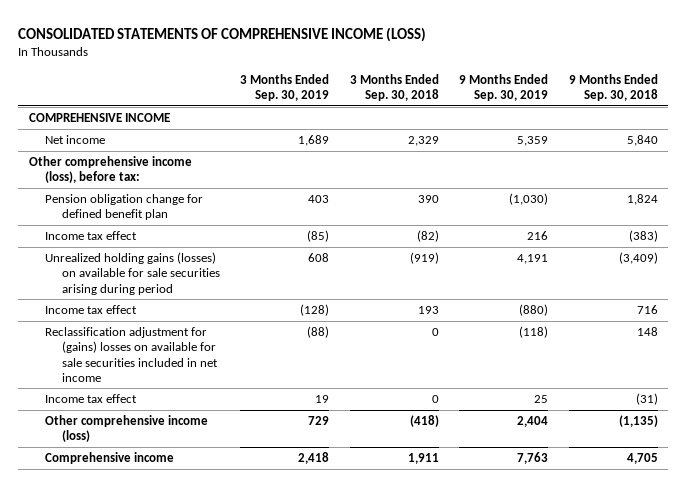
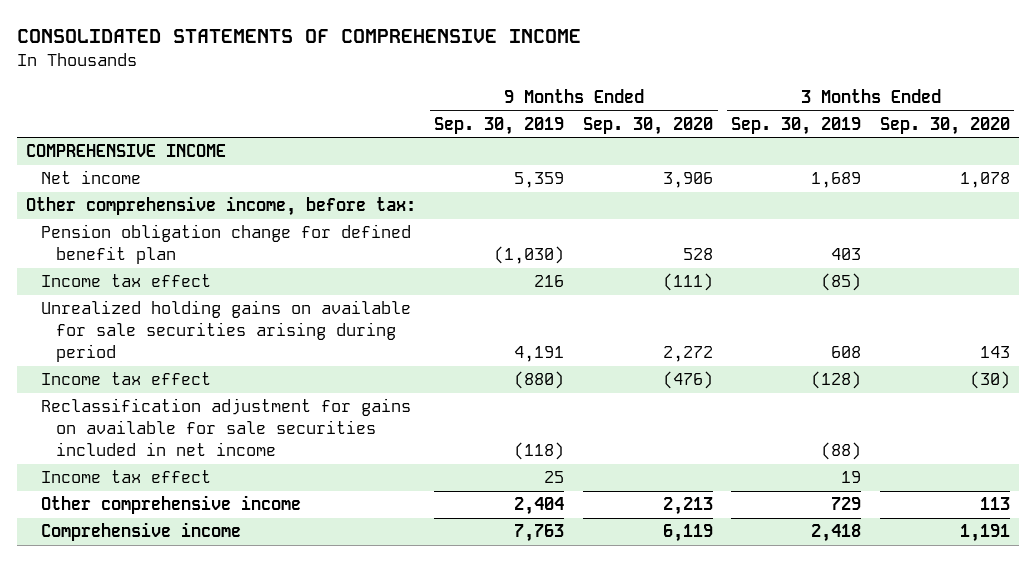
[18,26,427,42] CONSOLIDATED STATEMENTS OF COMPREHENSIVE INCOME (LOSS) -> [16,29,581,44] CONSOLIDATED STATEMENTS OF COMPREHENSIVE INCOME
[349,74,439,102] 3 Months Ended Sep. 30, 2018 -> none
[568,74,658,102] 9 Months Ended Sep. 30, 2018 -> none
none -> [582,116,713,135] Sep. 30, 2020
none -> [879,116,1010,135] Sep. 30, 2020
[28,155,192,184] Other comprehensive income (loss), before tax: -> [25,196,416,217] Other comprehensive income, before tax:
[45,251,220,295] Unrealized holding gains (losses) on available for sale securities arising during period -> [41,300,412,363] Unrealized holding gains on available for sale securities arising during period
[45,326,218,382] Reclassification adjustment for (gains) losses on available for sale securities included in net income -> [41,398,412,457] Reclassification adjustment for gains on available for sale securities included in net income
[45,414,209,443] Other comprehensive income (loss) -> [41,495,302,515] Other comprehensive income

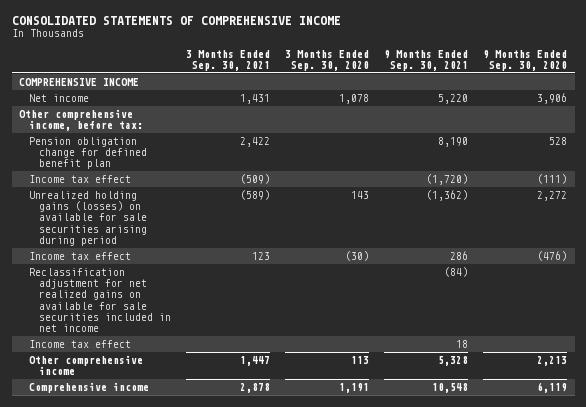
[434,116,565,135] Sep. 30, 2019 -> none
[731,116,862,135] Sep. 30, 2019 -> none
none -> [185,49,270,71] 3 Months Ended Sep. 30, 2021
none -> [384,49,469,71] 9 Months Ended Sep. 30, 2021
[41,300,412,363] Unrealized holding gains on available for sale securities arising during period -> [29,190,147,246] Unrealized holding gains (losses) on available for sale securities arising during period
[41,398,412,457] Reclassification adjustment for gains on available for sale securities included in net income -> [29,267,171,332] Reclassification adjustment for net realized gains on available for sale securities included in net income

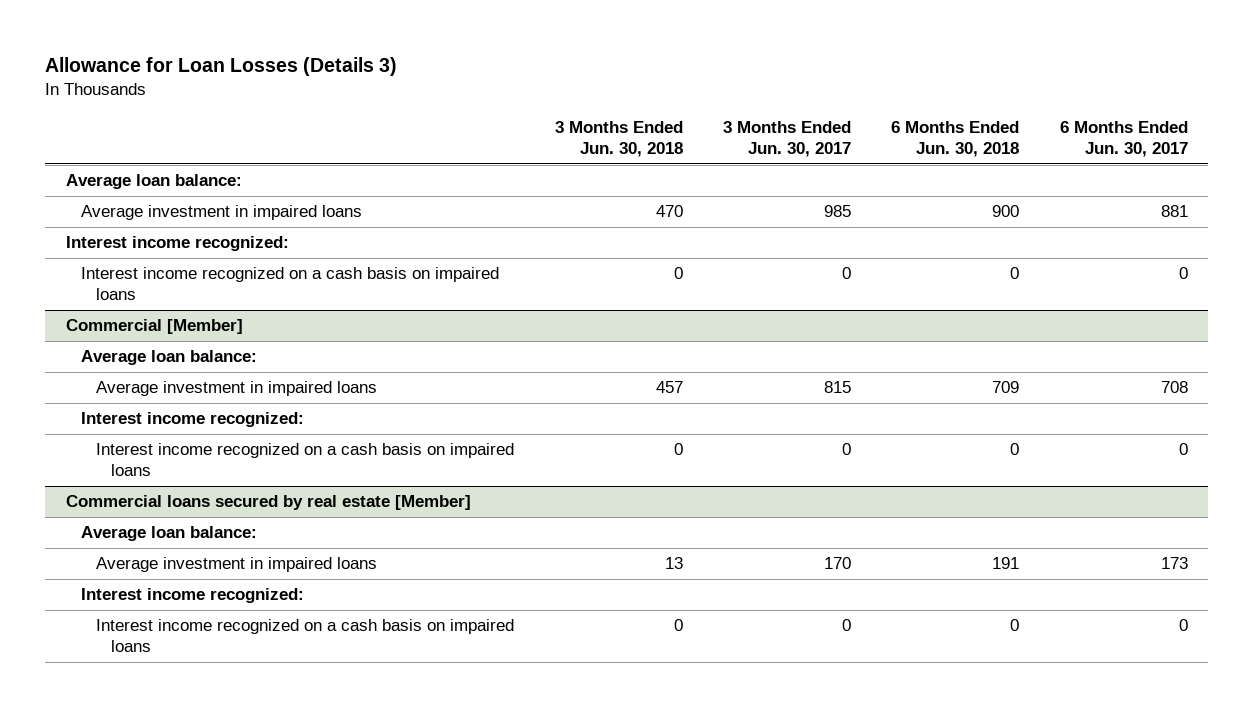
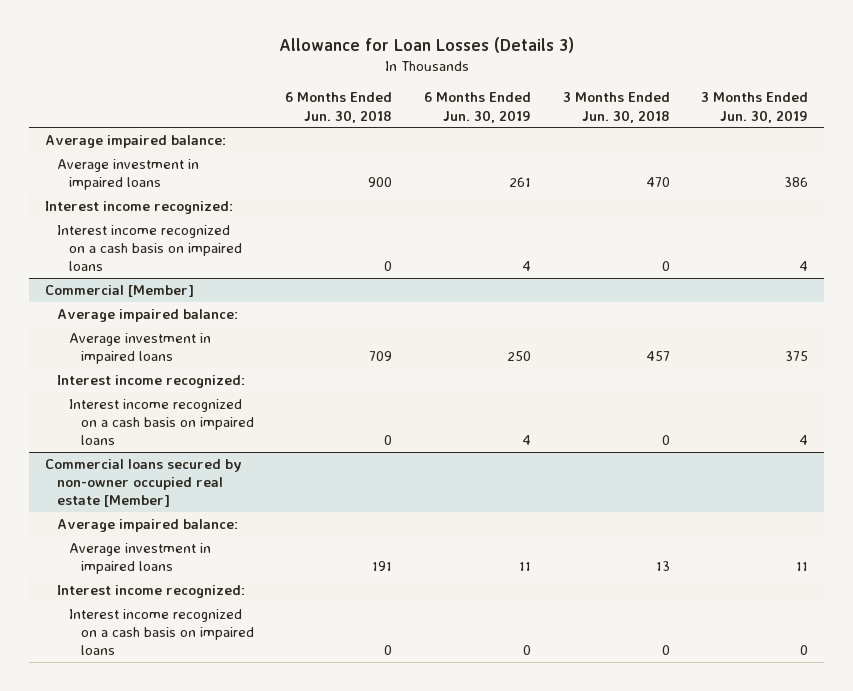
[722,121,851,158] 3 Months Ended Jun. 30, 2017 -> none
[1059,121,1188,158] 6 Months Ended Jun. 30, 2017 -> none
none -> [424,92,532,123] 6 Months Ended Jun. 30, 2019
none -> [701,92,809,123] 3 Months Ended Jun. 30, 2019
[65,174,242,190] Average loan balance: -> [44,134,226,148] Average impaired balance:
[80,350,257,366] Average loan balance: -> [56,308,238,322] Average impaired balance:
[65,495,471,511] Commercial loans secured by real estate [Member] -> [44,458,242,508] Commercial loans secured by non-owner occupied real estate [Member]
[80,526,257,542] Average loan balance: -> [56,518,238,532] Average impaired balance:

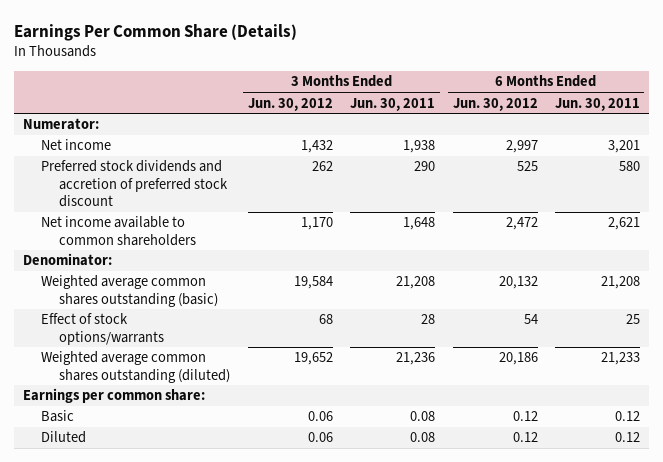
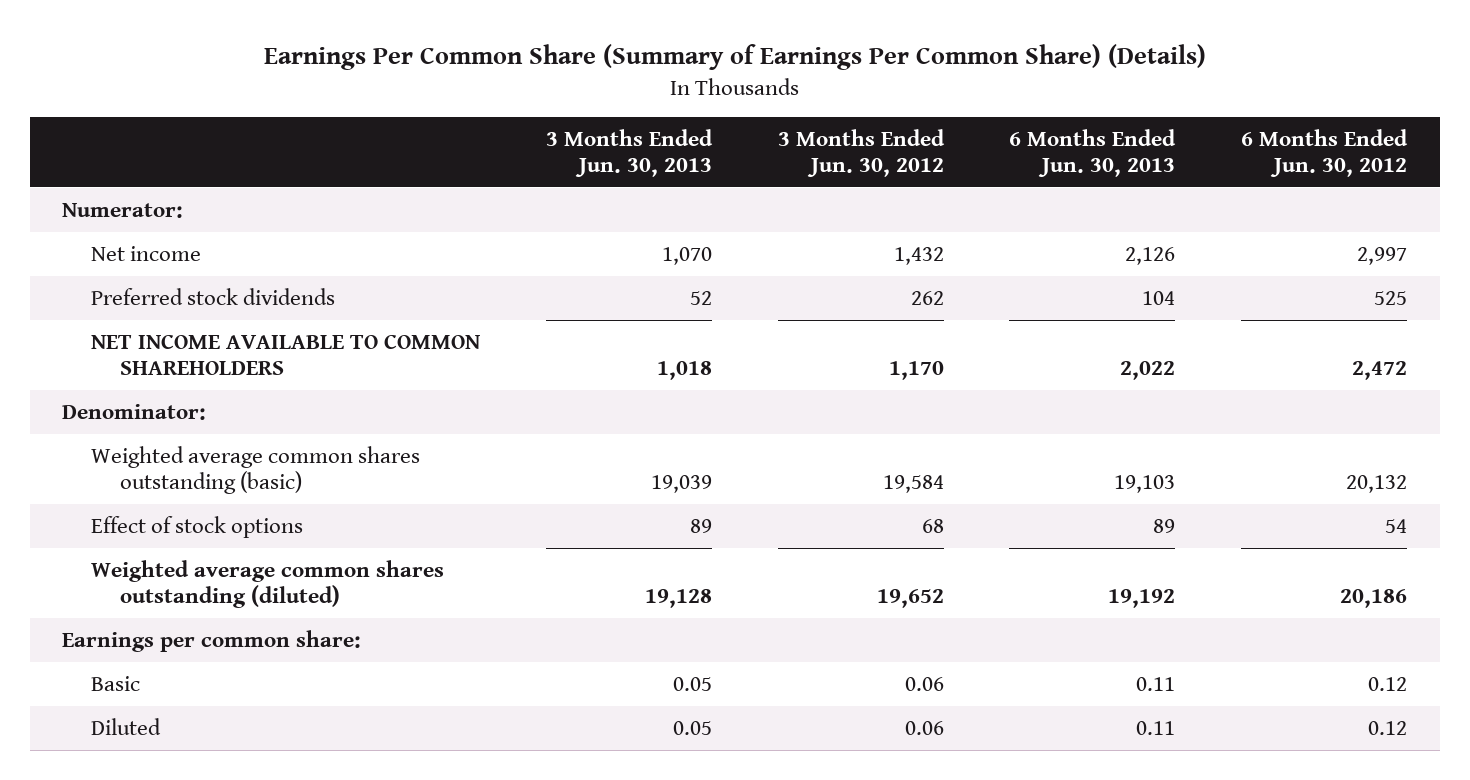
[13,23,297,41] Earnings Per Common Share (Details) -> [263,44,1206,71] Earnings Per Common Share (Summary of Earnings Per Common Share) (Details)
[350,97,436,111] Jun. 30, 2011 -> none
[555,97,641,111] Jun. 30, 2011 -> none
none -> [546,128,714,177] 3 Months Ended Jun. 30, 2013
none -> [1009,128,1177,177] 6 Months Ended Jun. 30, 2013
[41,160,229,208] Preferred stock dividends and accretion of preferred stock discount -> [91,287,336,305] Preferred stock dividends
[41,216,197,246] Net income available to common shareholders -> [91,333,481,376] NET INCOME AVAILABLE TO COMMON SHAREHOLDERS
[41,313,165,345] Effect of stock options/warrants -> [91,515,304,538] Effect of stock options

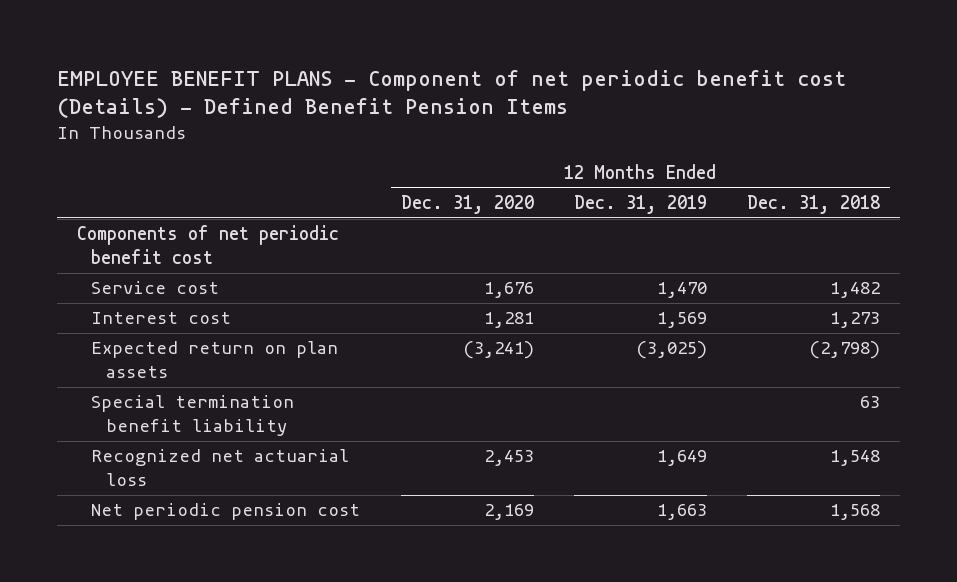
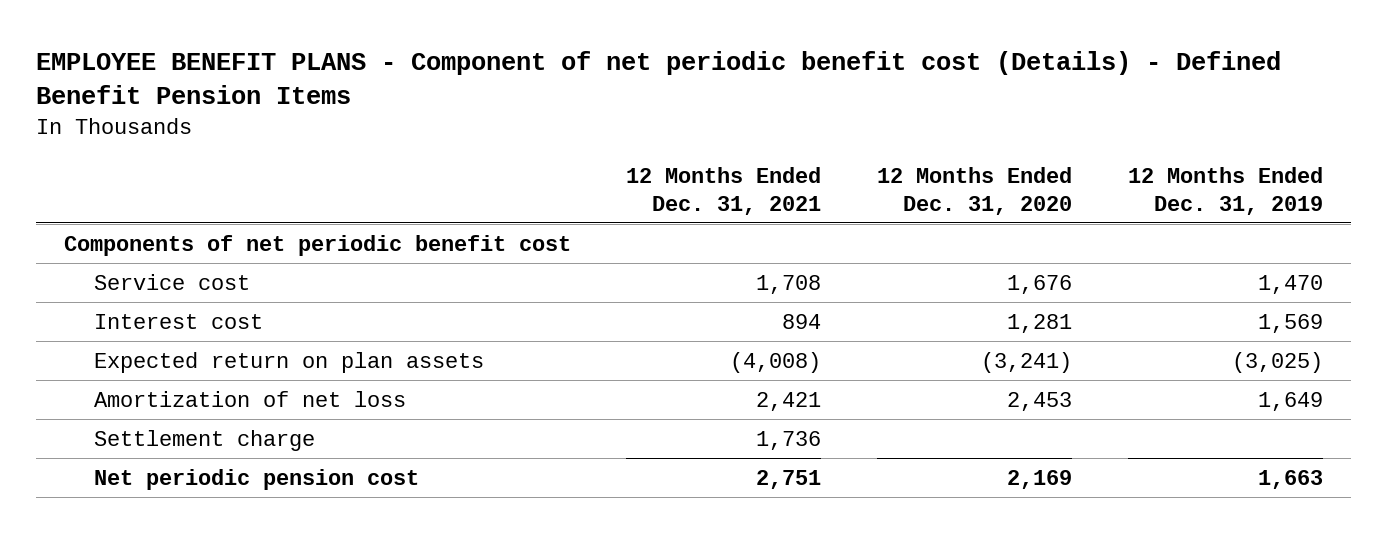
[747,195,881,215] Dec. 31, 2018 -> none
none -> [626,167,822,215] 12 Months Ended Dec. 31, 2021
[91,395,295,436] Special termination benefit liability -> none
[91,449,350,486] Recognized net actuarial loss -> [94,390,407,407] Amortization of net loss
none -> [94,429,316,451] Settlement charge

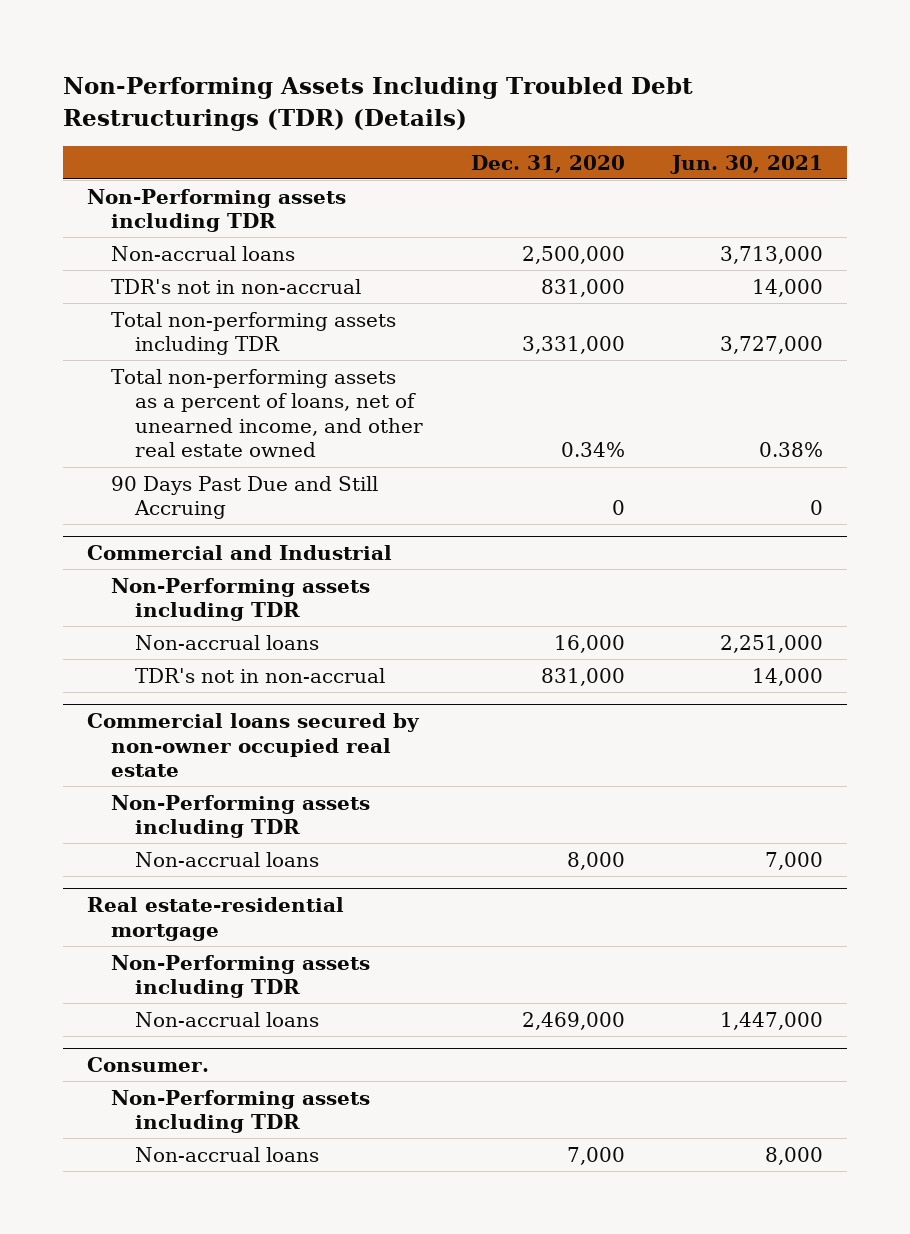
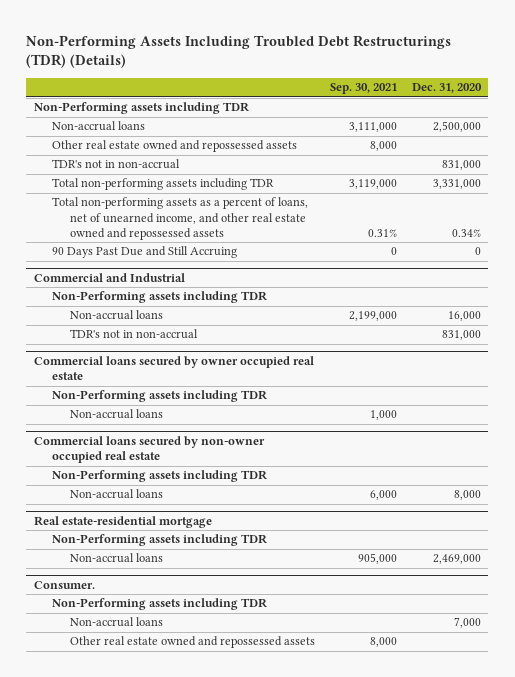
[670,154,824,174] Jun. 30, 2021 -> none
none -> [330,83,398,95] Sep. 30, 2021
none -> [52,140,298,153] Other real estate owned and repossessed assets
[111,368,424,458] Total non-performing assets as a percent of loans, net of unearned income, and other real estate owned -> [52,197,309,240] Total non-performing assets as a percent of loans, net of unearned income, and other real estate owned and repossessed assets
none -> [33,356,314,381] Commercial loans secured by owner occupied real estate
none -> [52,390,268,403] Non-Performing assets including TDR
none -> [70,409,164,420] Non-accrual loans
none -> [70,636,316,649] Other real estate owned and repossessed assets

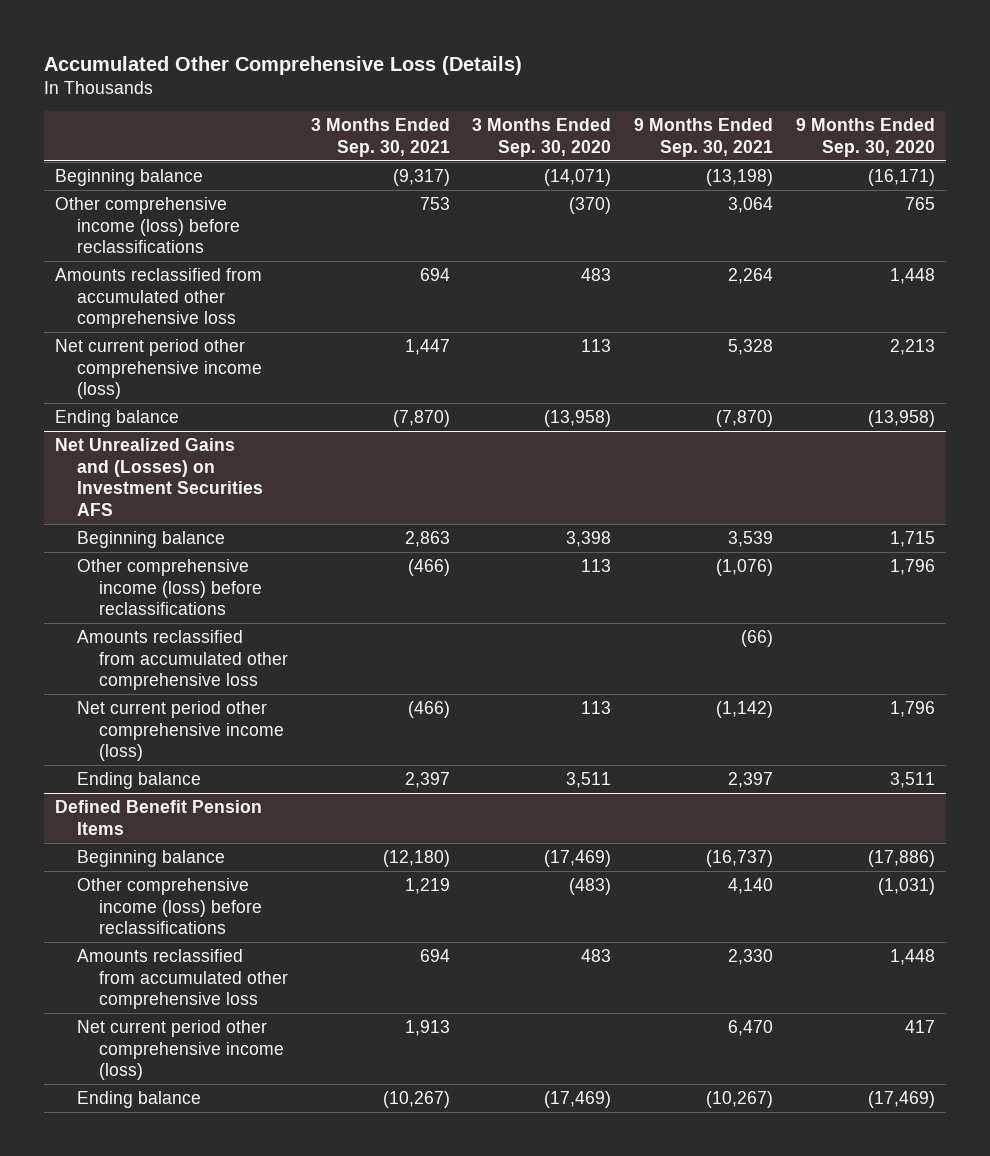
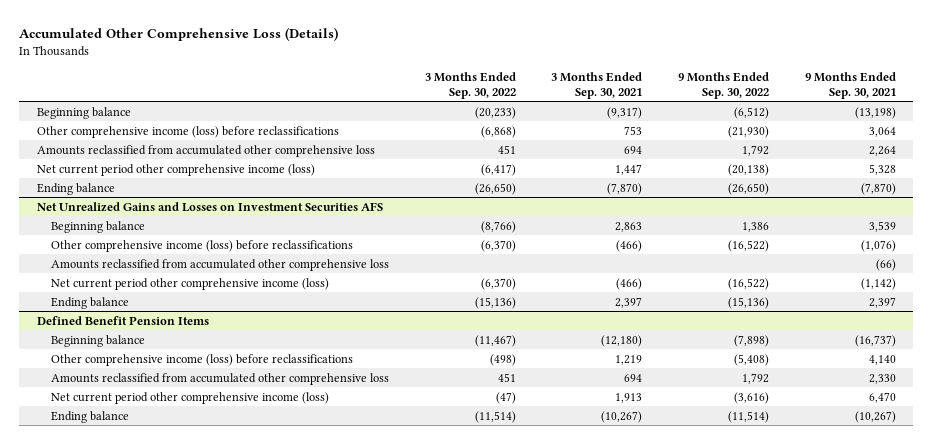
[472,118,612,157] 3 Months Ended Sep. 30, 2020 -> none
[795,118,935,157] 9 Months Ended Sep. 30, 2020 -> none
none -> [424,71,516,99] 3 Months Ended Sep. 30, 2022
none -> [677,71,769,99] 9 Months Ended Sep. 30, 2022
[55,437,264,517] Net Unrealized Gains and (Losses) on Investment Securities AFS -> [36,201,383,212] Net Unrealized Gains and Losses on Investment Securities AFS

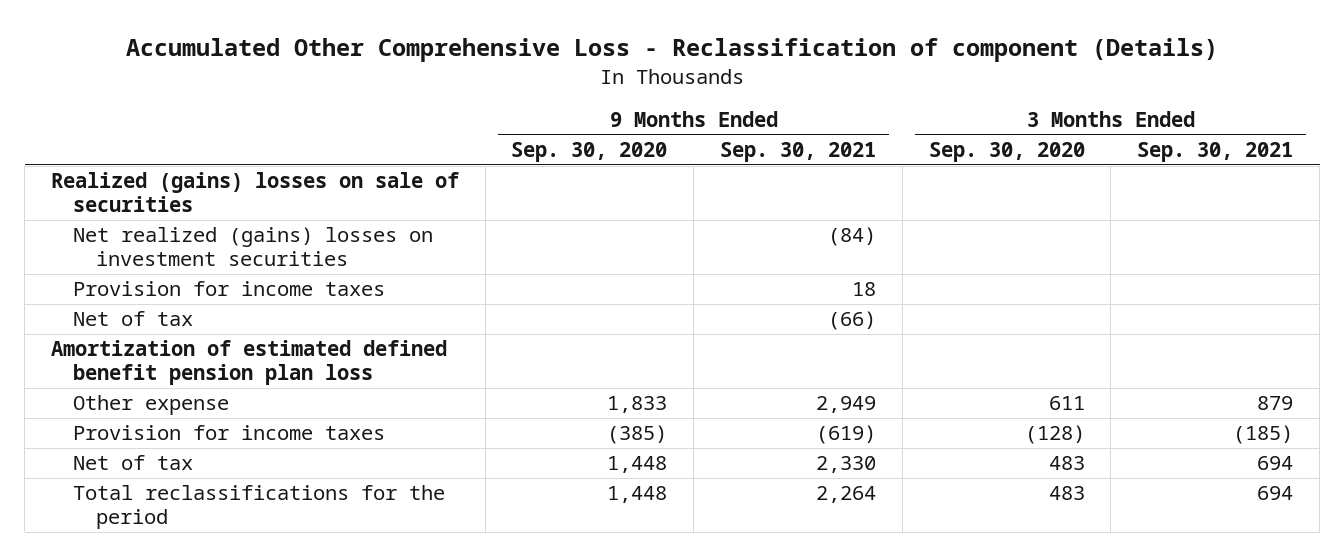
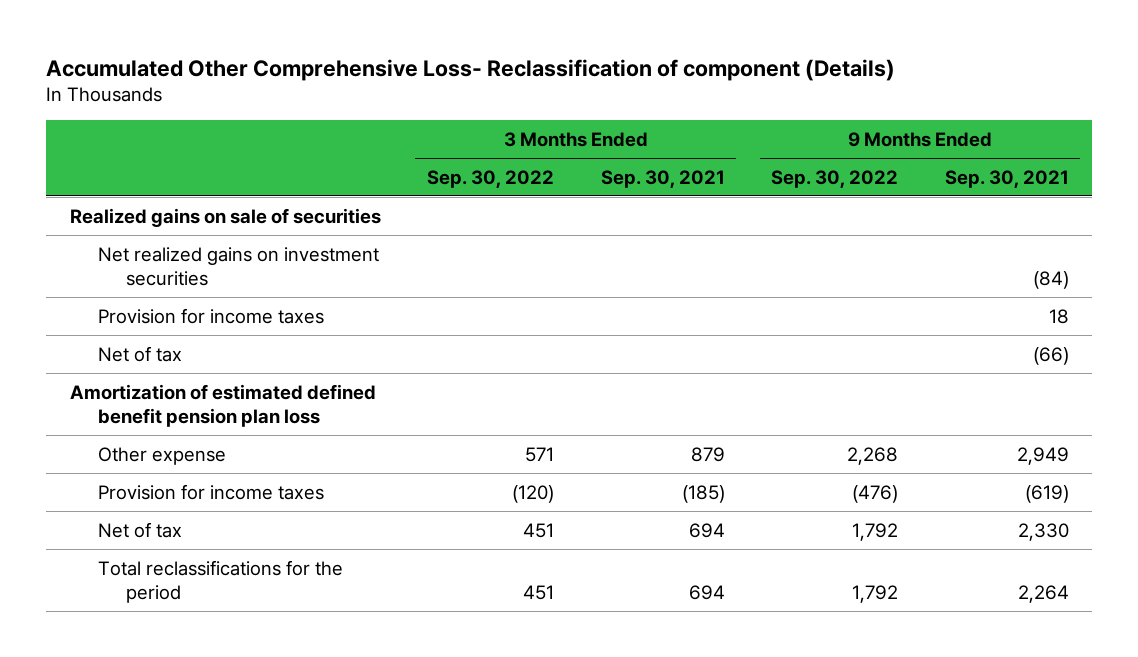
[126,38,1219,63] Accumulated Other Comprehensive Loss - Reclassification of component (Details) -> [46,58,896,81] Accumulated Other Comprehensive Loss- Reclassification of component (Details)
[511,142,668,163] Sep. 30, 2020 -> none
[928,142,1085,163] Sep. 30, 2020 -> none
none -> [427,169,555,188] Sep. 30, 2022
none -> [771,169,899,188] Sep. 30, 2022
[50,172,459,213] Realized (gains) losses on sale of securities -> [69,207,381,227] Realized gains on sale of securities
[73,227,434,267] Net realized (gains) losses on investment securities -> [97,246,379,286] Net realized gains on investment securities

